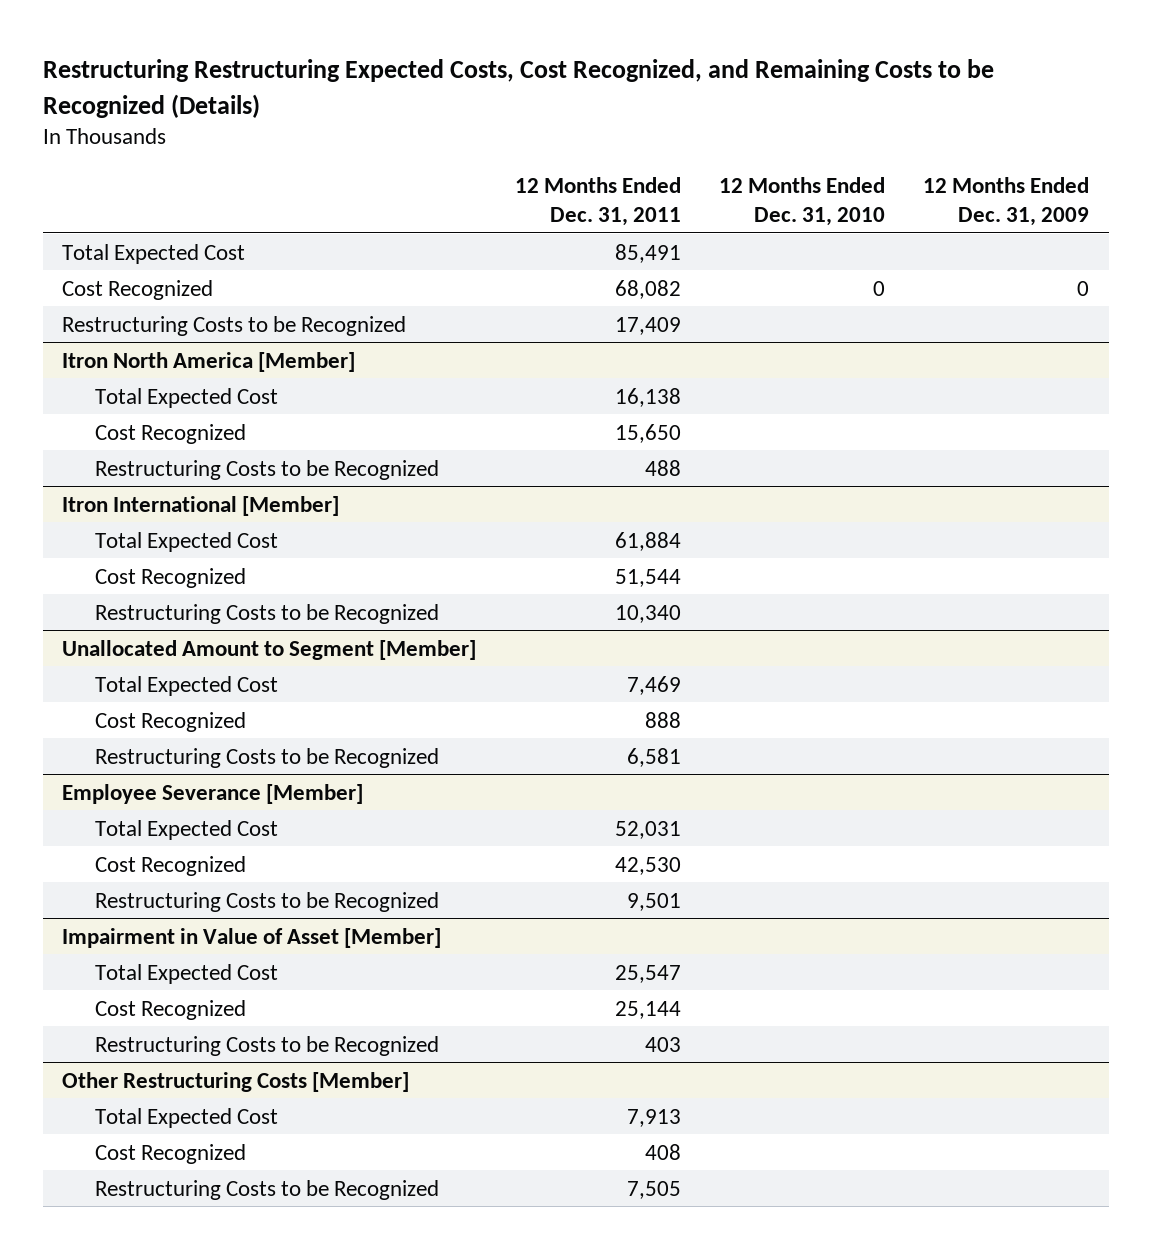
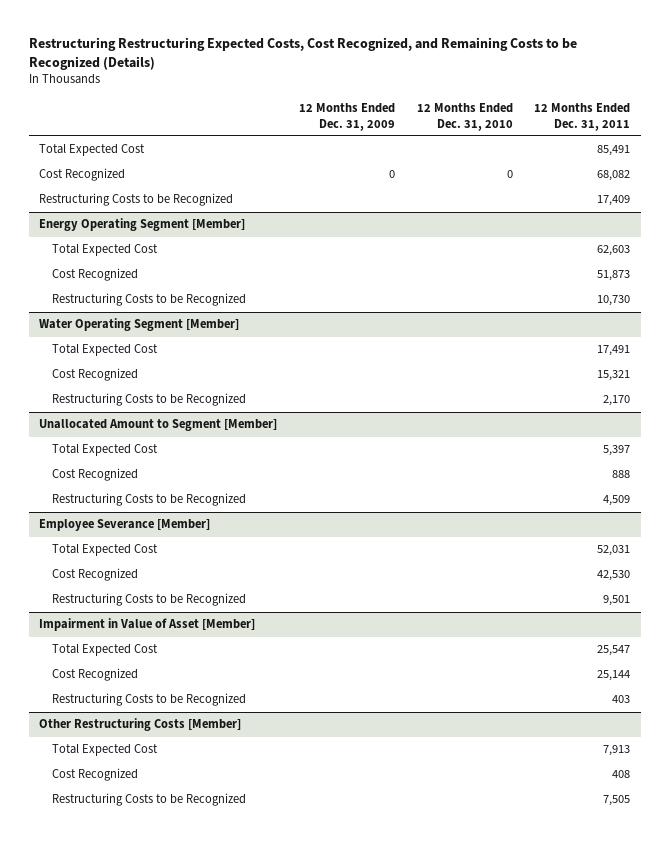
[62,351,356,372] Itron North America [Member] -> none
[62,495,340,516] Itron International [Member] -> none
none -> [39,218,246,232] Energy Operating Segment [Member]
[614,387,681,407] 16,138 -> [597,245,631,257] 62,603
[614,423,681,443] 15,650 -> [597,270,631,282] 51,873
[644,459,681,476] 488 -> [597,295,631,307] 10,730
none -> [39,318,240,332] Water Operating Segment [Member]
[614,531,681,551] 61,884 -> [597,345,631,357] 17,491
[614,568,681,587] 51,544 -> [597,370,631,382] 15,321
[614,604,681,623] 10,340 -> [603,395,631,407] 2,170
[626,675,681,695] 7,469 -> [603,445,631,457] 5,397
[626,747,681,767] 6,581 -> [603,495,631,507] 4,509

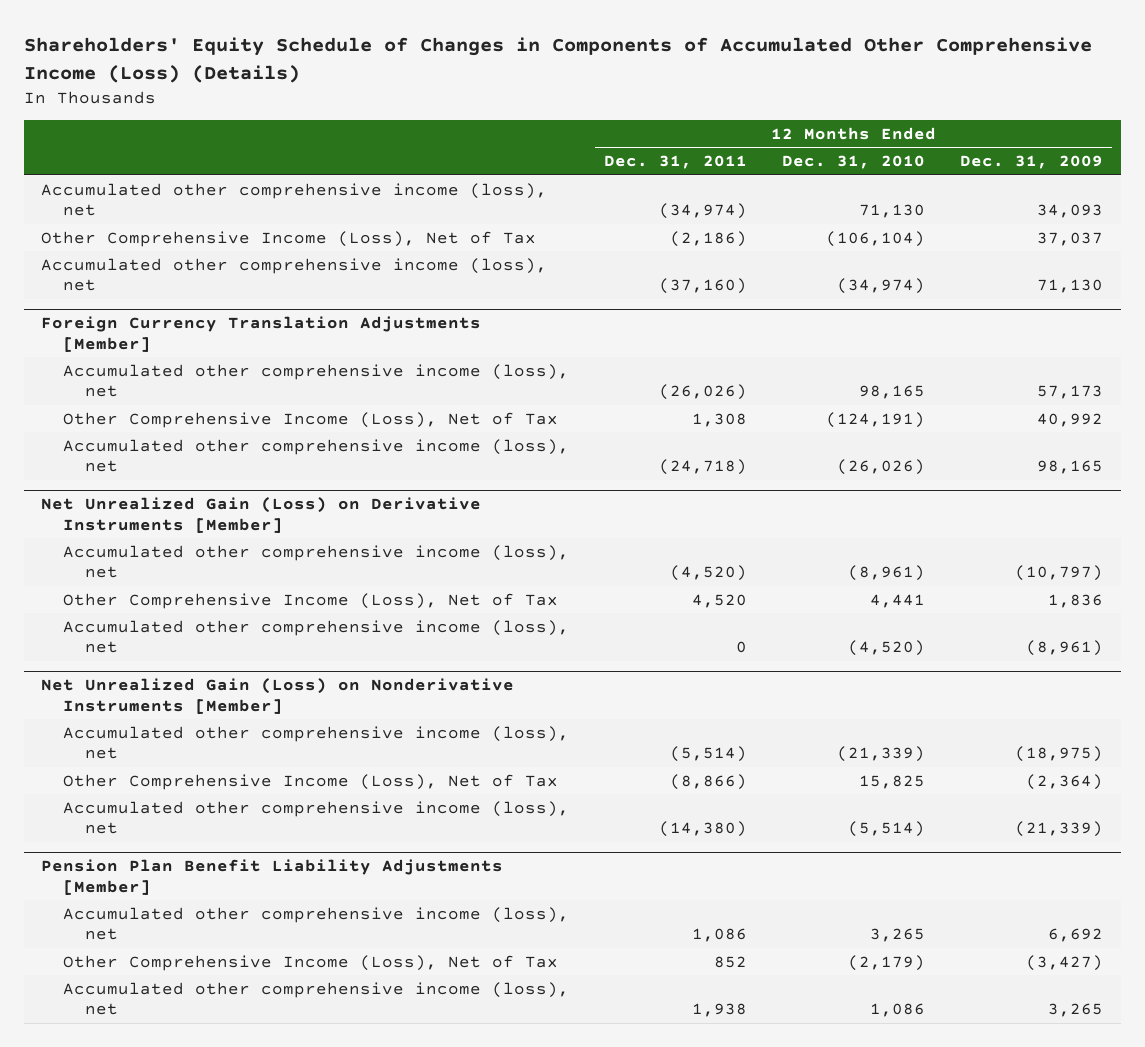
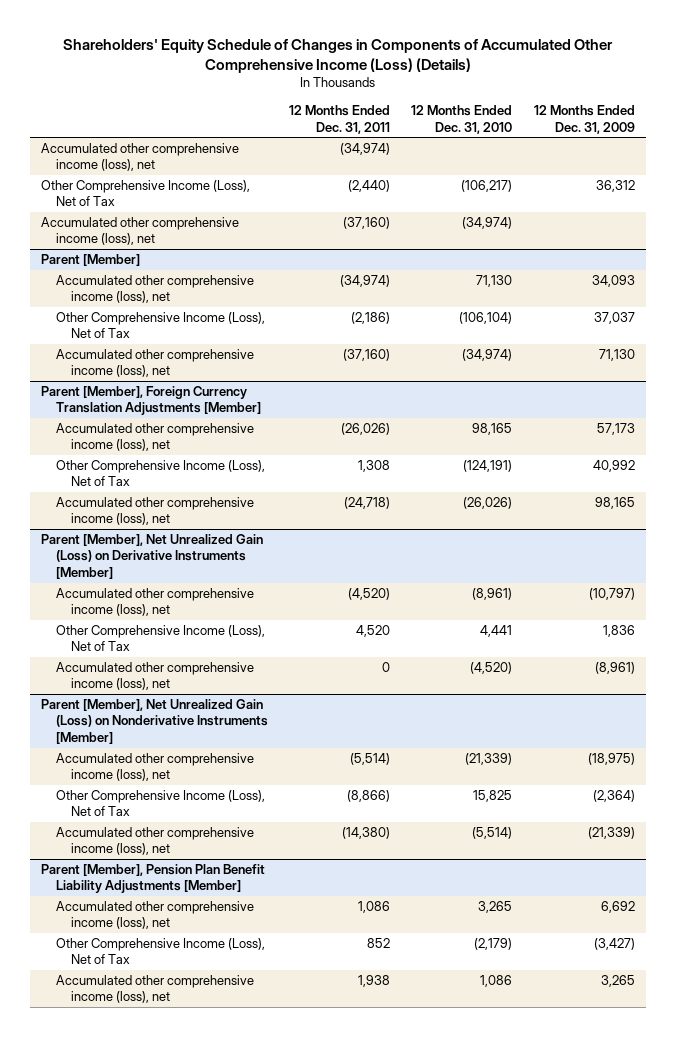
none -> [40,143,239,172] Accumulated other comprehensive income (loss), net
none -> [40,180,250,207] Other Comprehensive Income (Loss), Net of Tax
none -> [40,217,239,246] Accumulated other comprehensive income (loss), net
none -> [40,254,140,267] Parent [Member]
[41,316,482,352] Foreign Currency Translation Adjustments [Member] -> [40,386,261,416] Parent [Member], Foreign Currency Translation Adjustments [Member]
[41,497,482,533] Net Unrealized Gain (Loss) on Derivative Instruments [Member] -> [40,534,263,579] Parent [Member], Net Unrealized Gain (Loss) on Derivative Instruments [Member]
[41,678,515,714] Net Unrealized Gain (Loss) on Nonderivative Instruments [Member] -> [40,699,268,744] Parent [Member], Net Unrealized Gain (Loss) on Nonderivative Instruments [Member]
[41,859,504,895] Pension Plan Benefit Liability Adjustments [Member] -> [40,864,265,894] Parent [Member], Pension Plan Benefit Liability Adjustments [Member]

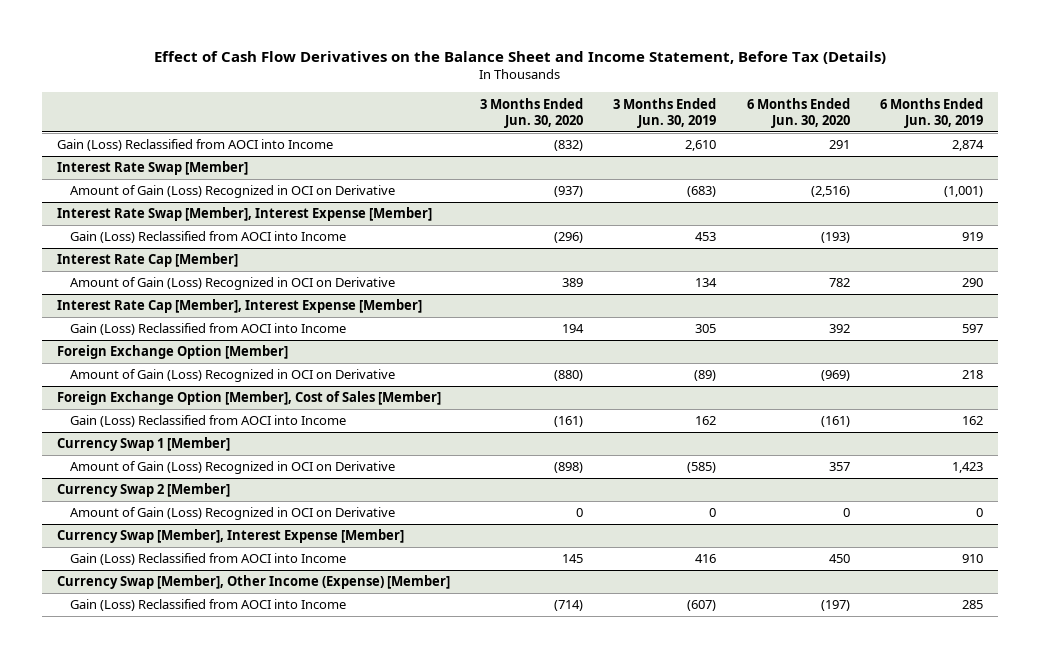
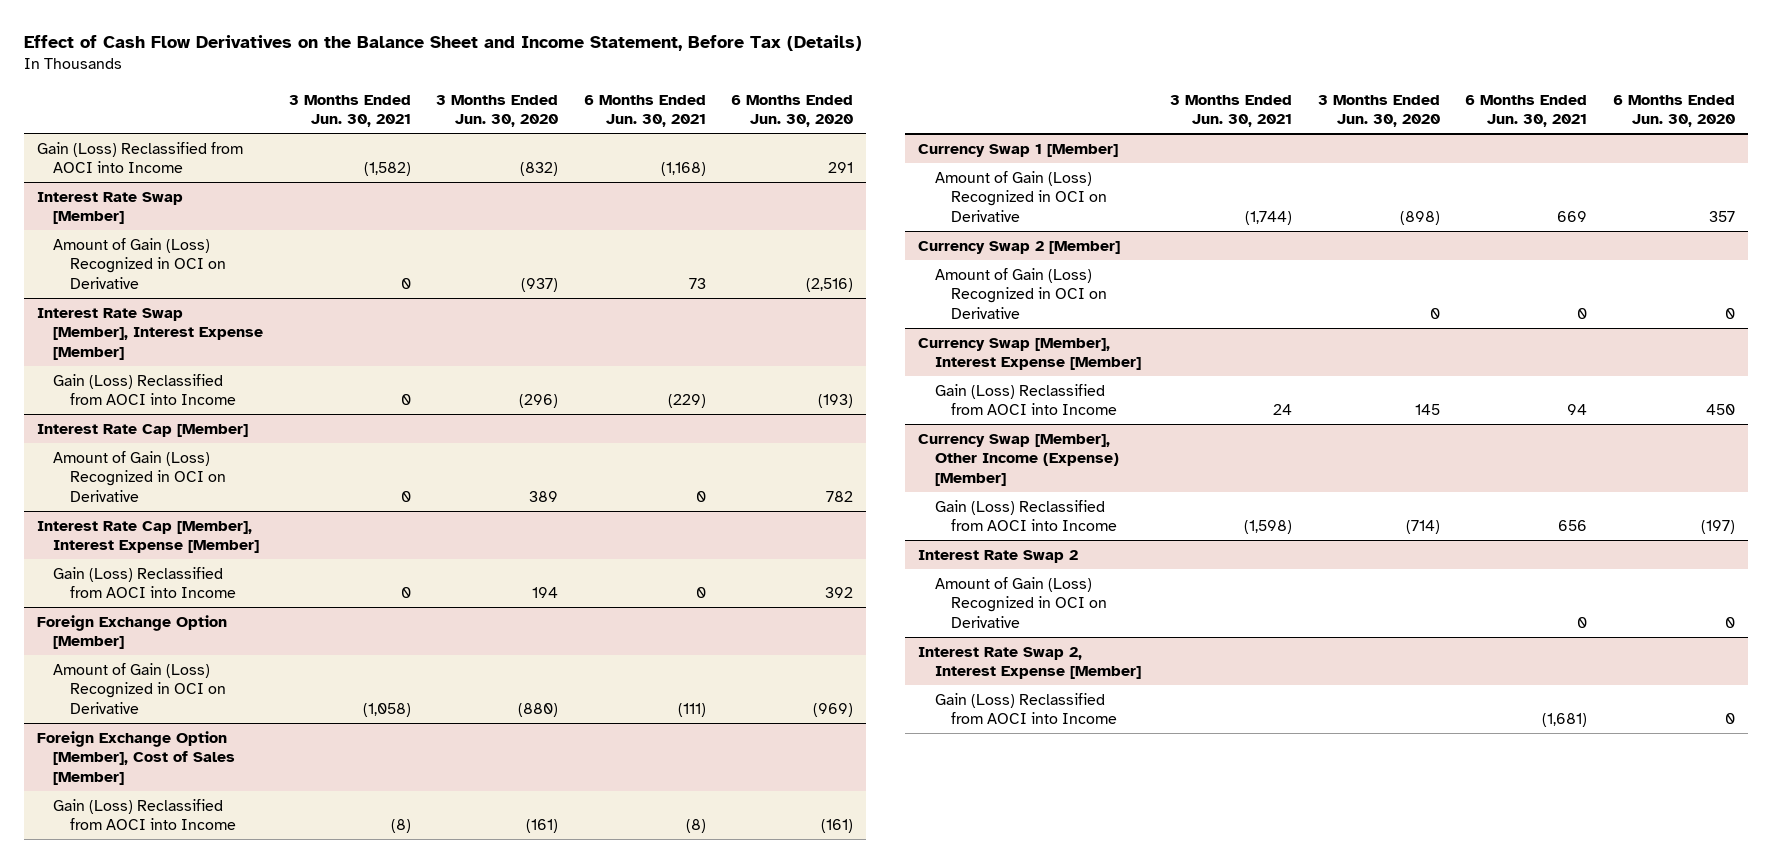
[613,97,717,128] 3 Months Ended Jun. 30, 2019 -> none
[879,97,983,128] 6 Months Ended Jun. 30, 2019 -> none
none -> [288,94,411,128] 3 Months Ended Jun. 30, 2021
none -> [583,94,706,128] 6 Months Ended Jun. 30, 2021
none -> [918,549,1079,563] Interest Rate Swap 2
none -> [934,576,1108,628] Amount of Gain (Loss) Recognized in OCI on Derivative
none -> [918,646,1141,680] Interest Rate Swap 2, Interest Expense [Member]
none -> [934,692,1118,725] Gain (Loss) Reclassified from AOCI into Income

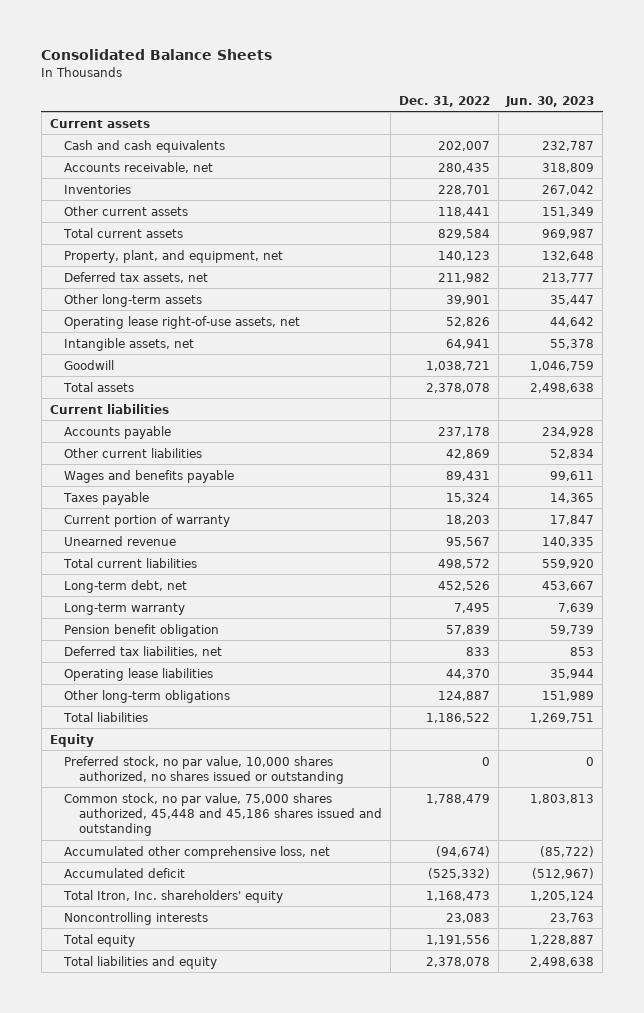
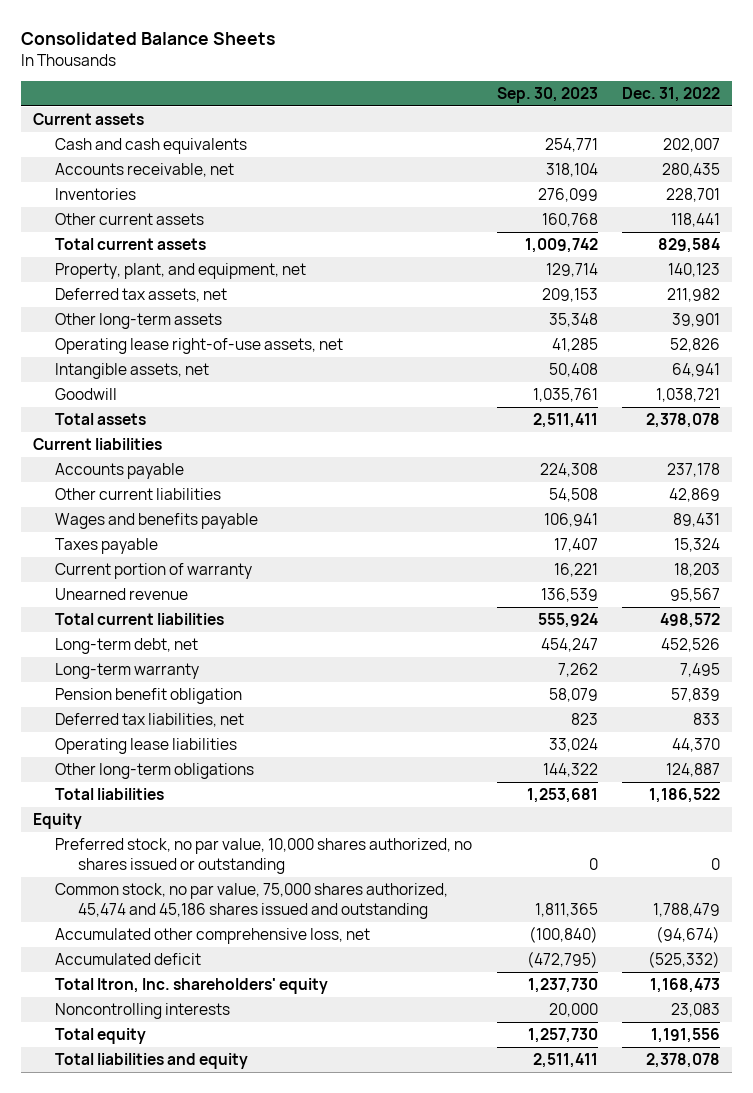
[505,95,595,107] Jun. 30, 2023 -> none
none -> [496,87,598,104] Sep. 30, 2023
[64,792,382,837] Common stock, no par value, 75,000 shares authorized, 45,448 and 45,186 shares issued and outstanding -> [55,883,449,919] Common stock, no par value, 75,000 shares authorized, 45,474 and 45,186 shares issued and outstanding

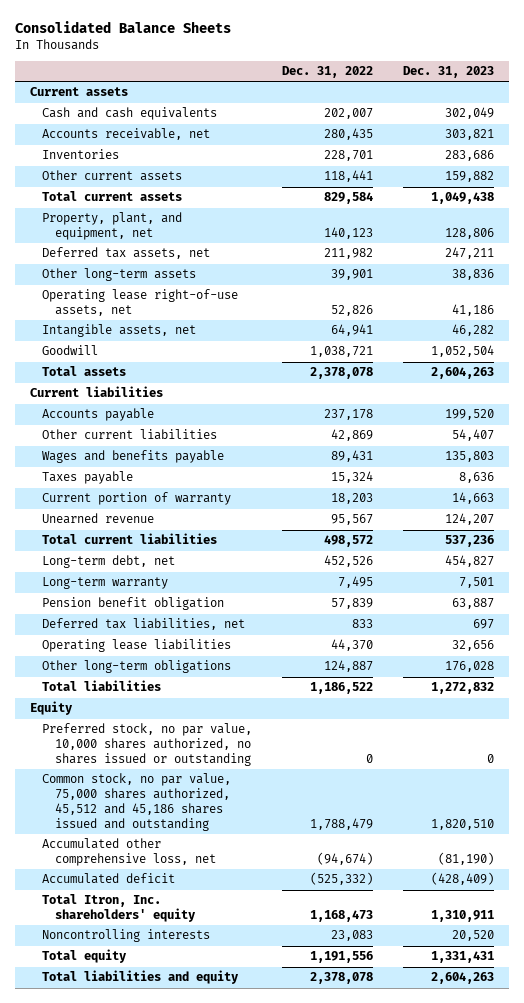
[496,87,598,104] Sep. 30, 2023 -> none
none -> [403,65,495,78] Dec. 31, 2023
[55,883,449,919] Common stock, no par value, 75,000 shares authorized, 45,474 and 45,186 shares issued and outstanding -> [42,773,232,831] Common stock, no par value, 75,000 shares authorized, 45,512 and 45,186 shares issued and outstanding

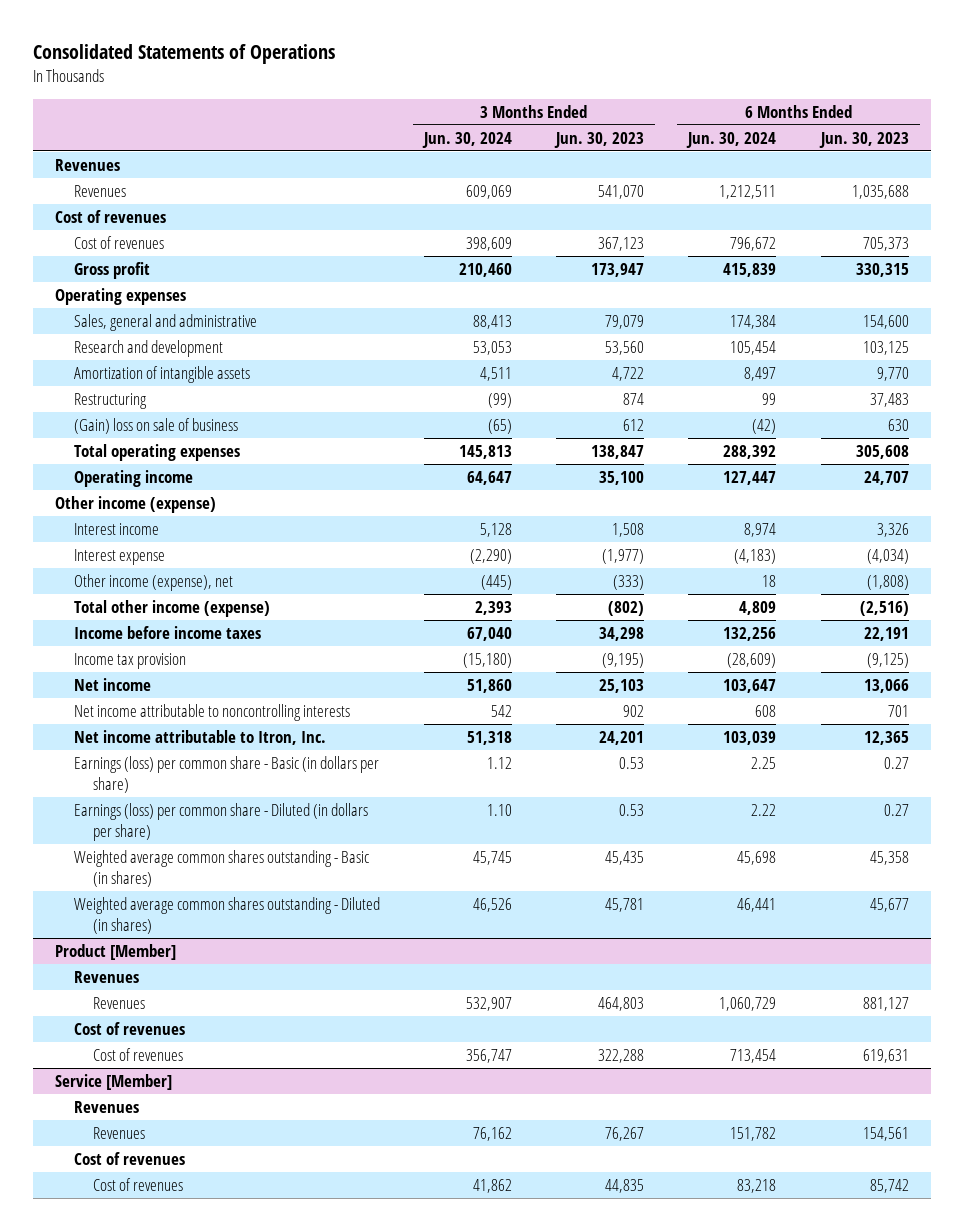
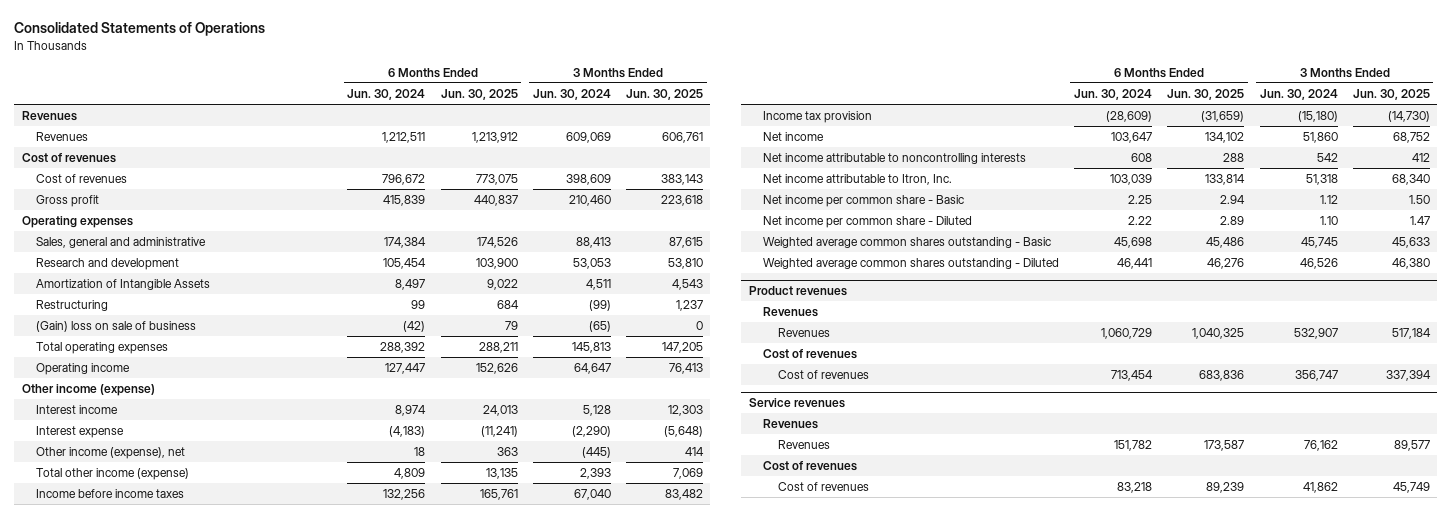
[554,131,645,148] Jun. 30, 2023 -> none
[818,131,909,148] Jun. 30, 2023 -> none
none -> [440,88,518,100] Jun. 30, 2025
none -> [625,88,703,100] Jun. 30, 2025
[74,365,251,383] Amortization of intangible assets -> [36,278,211,290] Amortization of Intangible Assets
[74,755,380,794] Earnings (loss) per common share - Basic (in dollars per share) -> [763,194,965,207] Net income per common share - Basic
[74,802,369,842] Earnings (loss) per common share - Diluted (in dollars per share) -> [763,215,973,228] Net income per common share - Diluted
[74,849,370,888] Weighted average common shares outstanding - Basic (in shares) -> [763,236,1052,248] Weighted average common shares outstanding - Basic
[74,896,381,935] Weighted average common shares outstanding - Diluted (in shares) -> [763,257,1060,269] Weighted average common shares outstanding - Diluted
[55,943,177,960] Product [Member] -> [748,286,847,297] Product revenues
[55,1073,173,1090] Service [Member] -> [748,398,845,409] Service revenues

